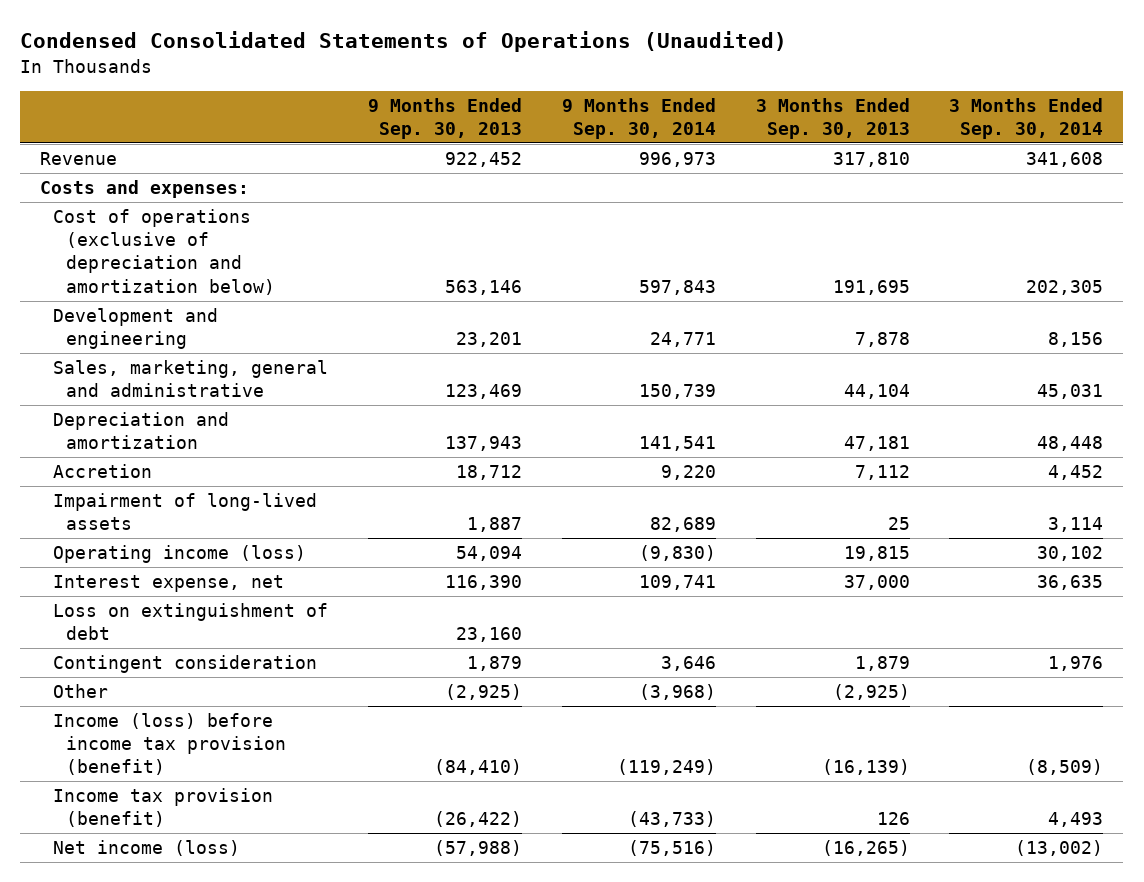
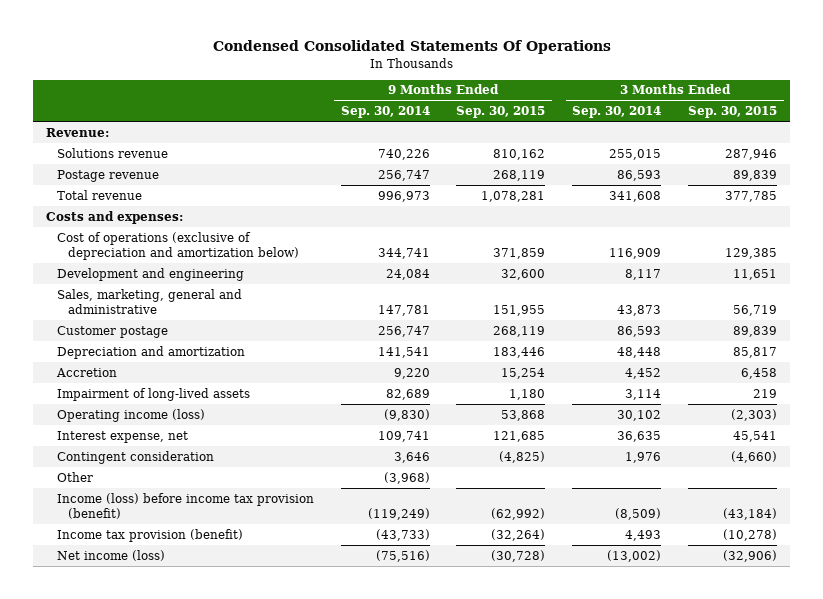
[20,31,788,53] Condensed Consolidated Statements of Operations (Unaudited) -> [212,40,611,55] Condensed Consolidated Statements Of Operations
[367,97,522,139] 9 Months Ended Sep. 30, 2013 -> none
[755,97,910,139] 3 Months Ended Sep. 30, 2013 -> none
none -> [456,106,546,119] Sep. 30, 2015
none -> [688,106,778,119] Sep. 30, 2015
none -> [46,127,110,137] Revenue:
[40,151,118,165] Revenue -> [56,147,168,158] Solutions revenue
[638,151,716,167] 996,973 -> [377,148,430,160] 740,226
[1026,151,1104,167] 341,608 -> [609,148,662,160] 255,015
none -> [56,169,159,182] Postage revenue
none -> [56,189,142,200] Total revenue
[638,279,716,295] 597,843 -> [377,248,430,260] 344,741
[1026,279,1104,295] 202,305 -> [609,248,662,260] 116,909
[649,332,716,348] 24,771 -> [385,268,430,280] 24,084
[1048,332,1104,348] 8,156 -> [625,268,662,280] 8,117
[638,384,716,400] 150,739 -> [377,305,430,317] 147,781
[1037,384,1104,400] 45,031 -> [617,305,662,317] 43,873
none -> [56,325,168,338] Customer postage
[53,602,329,641] Loss on extinguishment of debt -> none

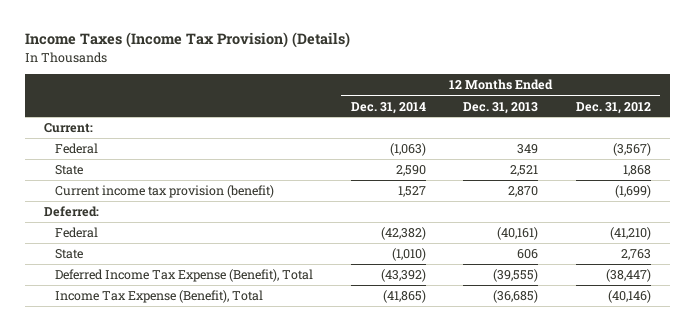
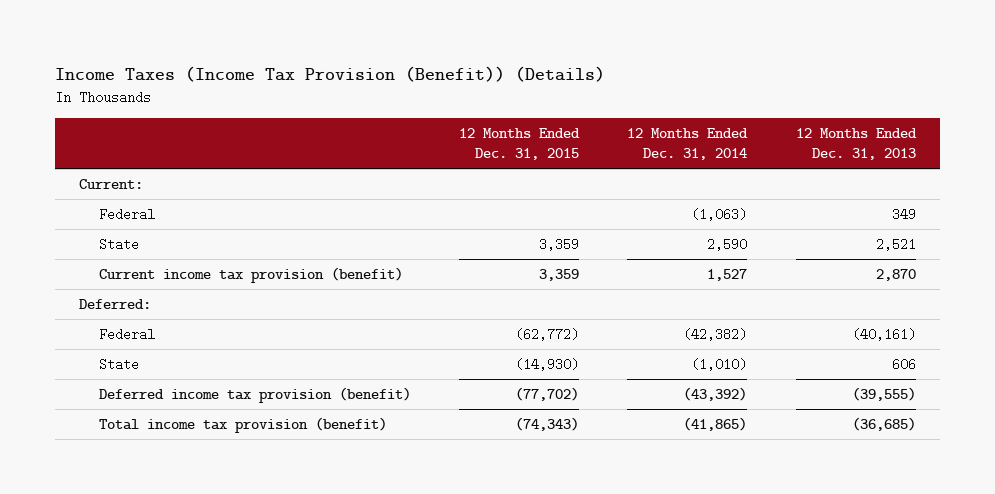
[24,32,350,49] Income Taxes (Income Tax Provision) (Details) -> [54,65,605,82] Income Taxes (Income Tax Provision (Benefit)) (Details)
[576,101,652,114] Dec. 31, 2012 -> none
none -> [458,128,580,161] 12 Months Ended Dec. 31, 2015
[54,269,313,283] Deferred Income Tax Expense (Benefit), Total -> [98,387,411,404] Deferred income tax provision (benefit)
[54,290,263,304] Income Tax Expense (Benefit), Total -> [98,417,387,434] Total income tax provision (benefit)

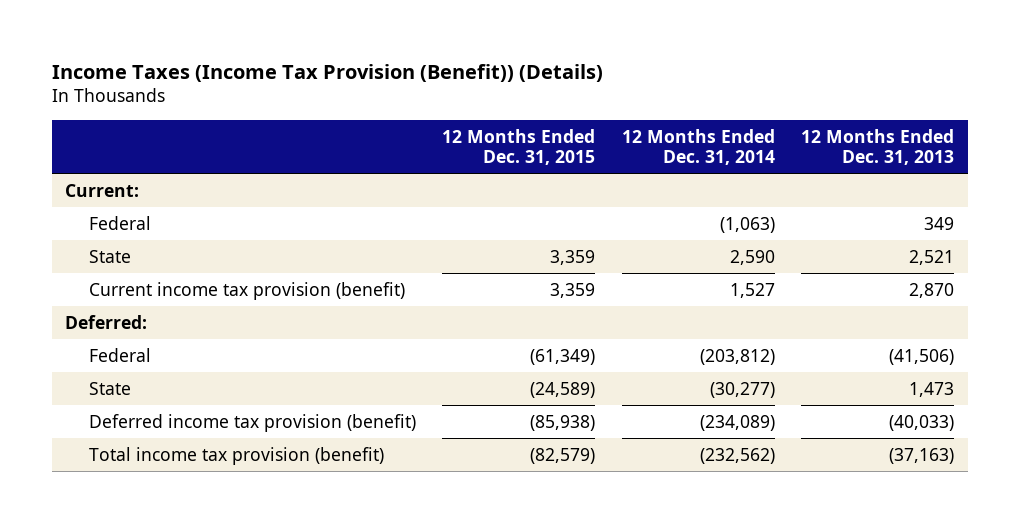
[514,328,579,342] (62,772) -> [530,348,596,365] (61,349)
[683,328,748,342] (42,382) -> [699,348,775,365] (203,812)
[851,328,916,342] (40,161) -> [889,348,955,365] (41,506)
[514,358,579,372] (14,930) -> [530,381,596,398] (24,589)
[691,358,748,372] (1,010) -> [709,381,775,398] (30,277)
[891,358,916,372] 606 -> [909,381,955,397] 1,473
[514,387,579,402] (77,702) -> [530,414,596,431] (85,938)
[683,387,748,402] (43,392) -> [699,414,775,431] (234,089)
[851,387,916,402] (39,555) -> [889,414,955,431] (40,033)
[514,417,579,432] (74,343) -> [530,447,596,464] (82,579)
[683,417,748,432] (41,865) -> [699,447,775,464] (232,562)
[851,417,916,432] (36,685) -> [889,447,955,464] (37,163)

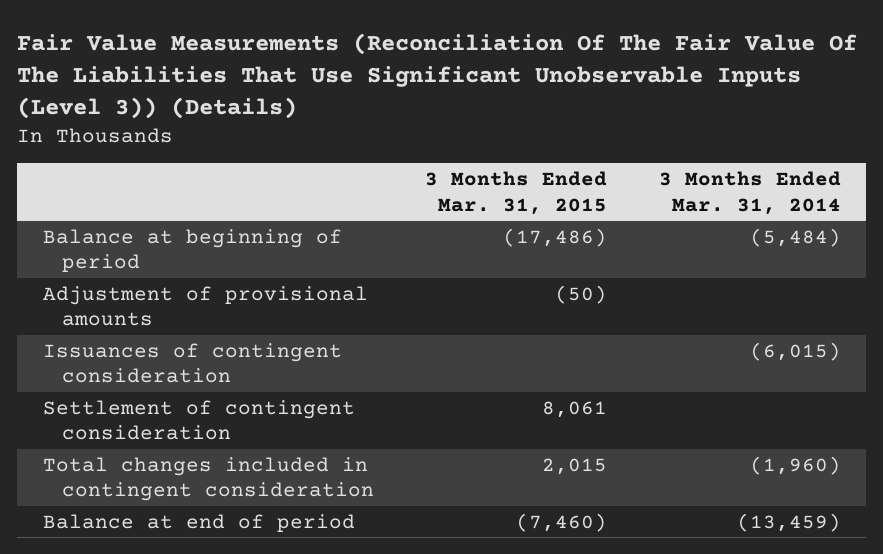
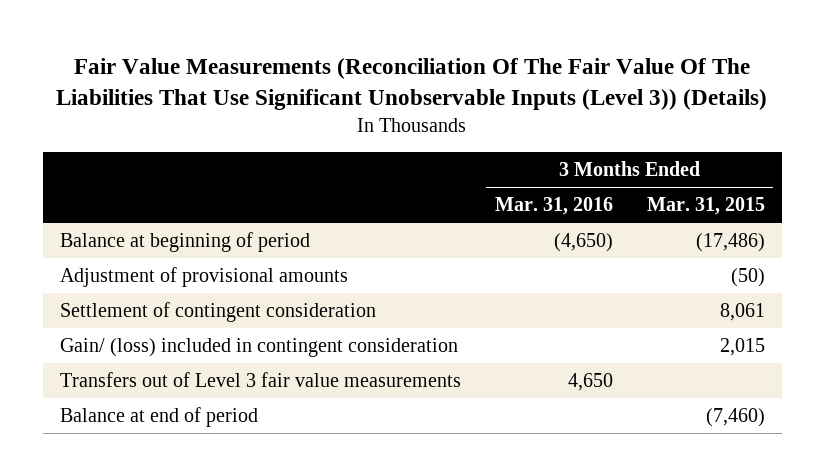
[658,170,841,215] 3 Months Ended Mar. 31, 2014 -> none
none -> [494,197,613,216] Mar. 31, 2016
[42,342,342,384] Issuances of contingent consideration -> none
[42,456,375,502] Total changes included in contingent consideration -> [59,338,458,358] Gain/ (loss) included in contingent consideration
none -> [59,372,461,388] Transfers out of Level 3 fair value measurements

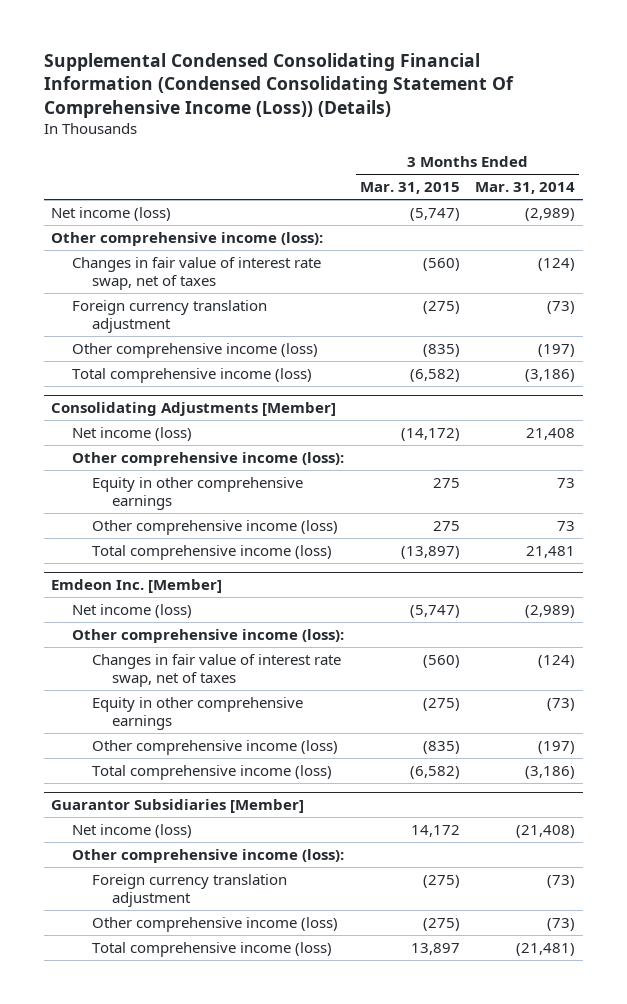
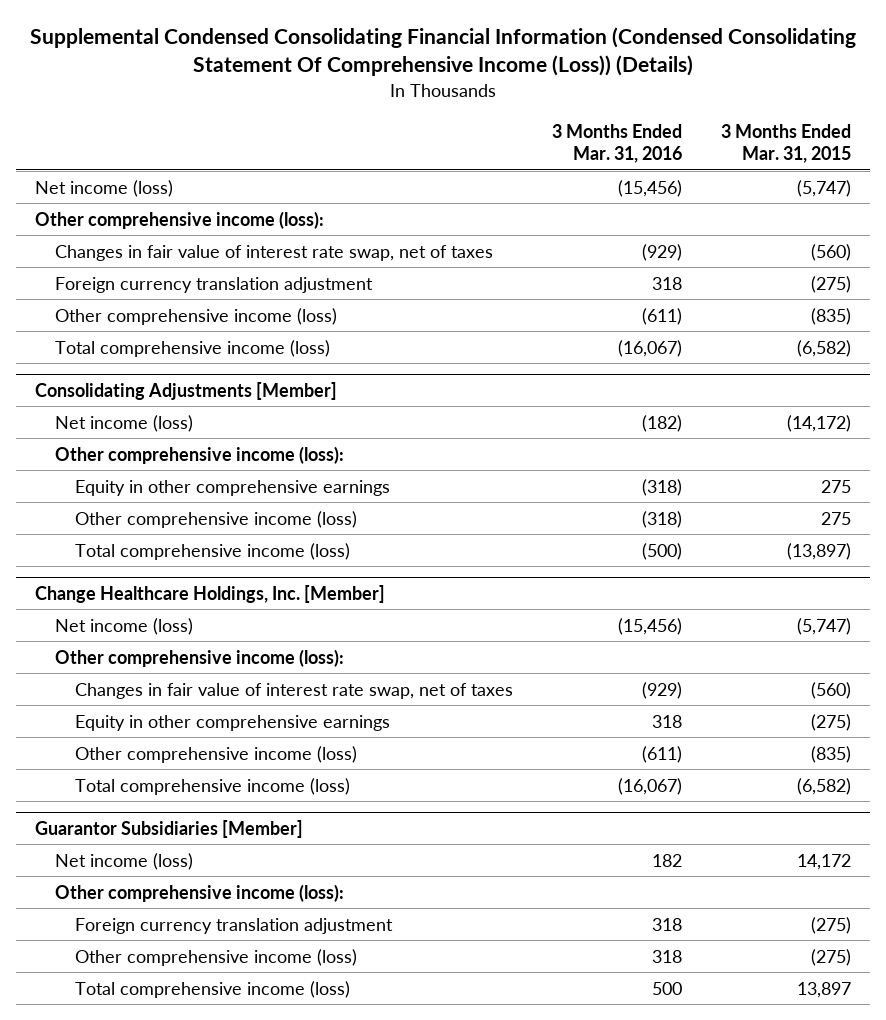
[475,181,576,194] Mar. 31, 2014 -> none
none -> [551,123,682,164] 3 Months Ended Mar. 31, 2016
[51,579,223,594] Emdeon Inc. [Member] -> [35,584,386,603] Change Healthcare Holdings, Inc. [Member]

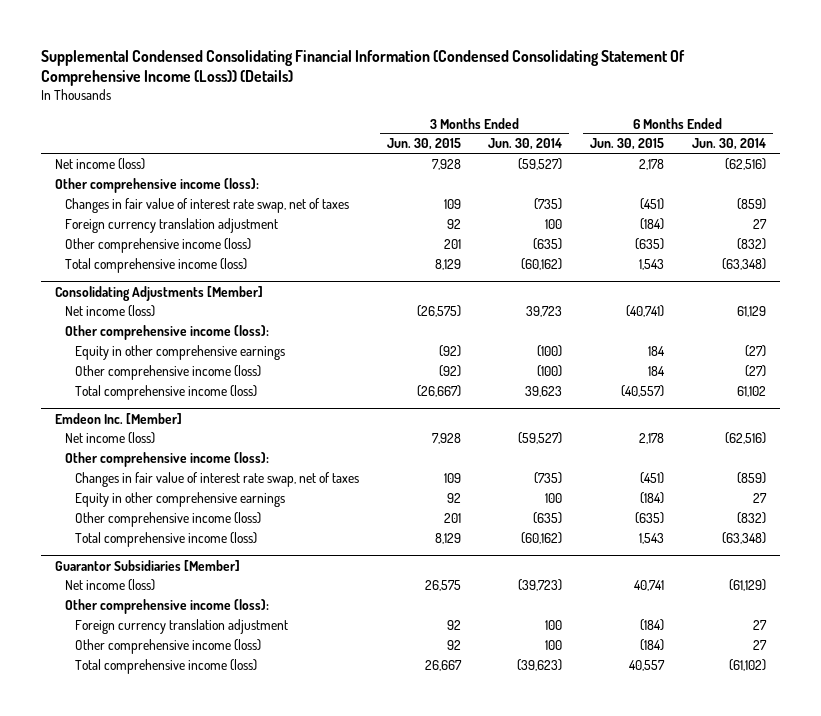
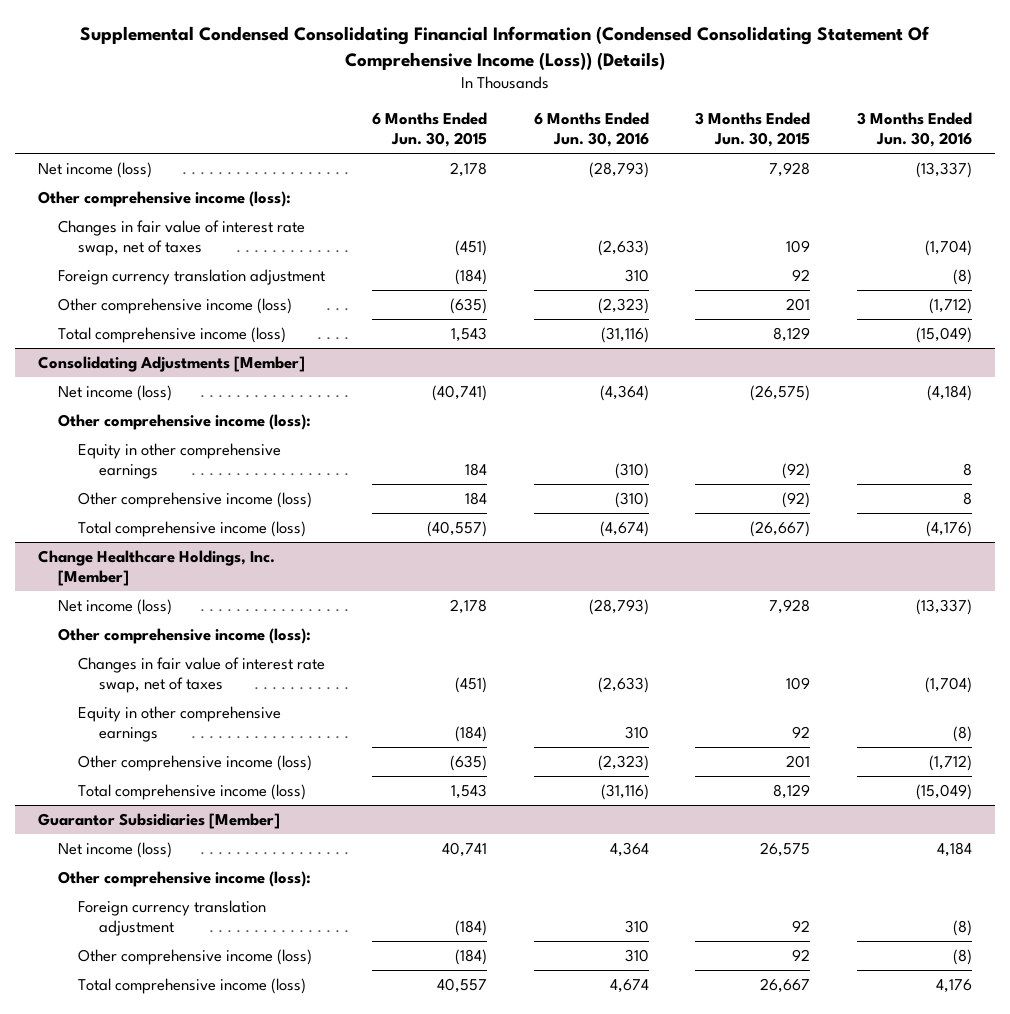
[488,138,563,151] Jun. 30, 2014 -> none
[691,138,766,151] Jun. 30, 2014 -> none
none -> [533,112,649,148] 6 Months Ended Jun. 30, 2016
none -> [856,112,972,148] 3 Months Ended Jun. 30, 2016
[54,412,182,424] Emdeon Inc. [Member] -> [37,549,275,586] Change Healthcare Holdings, Inc. [Member]

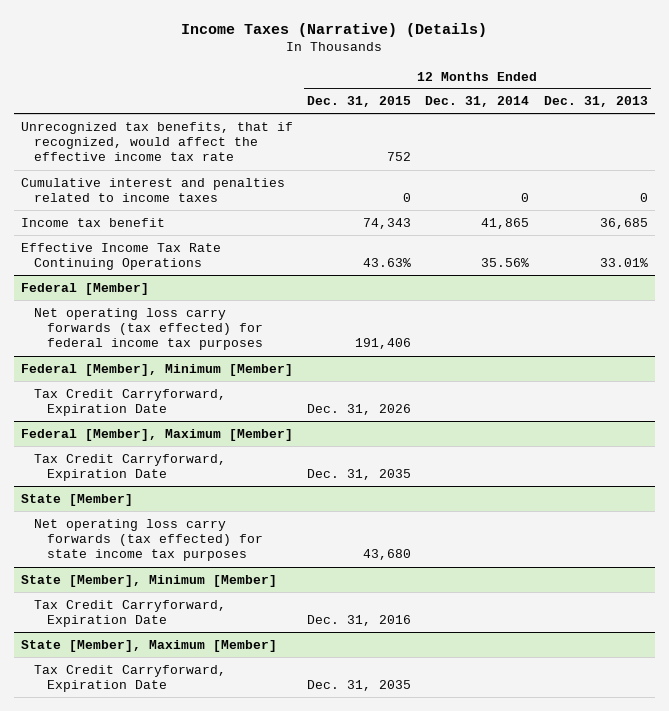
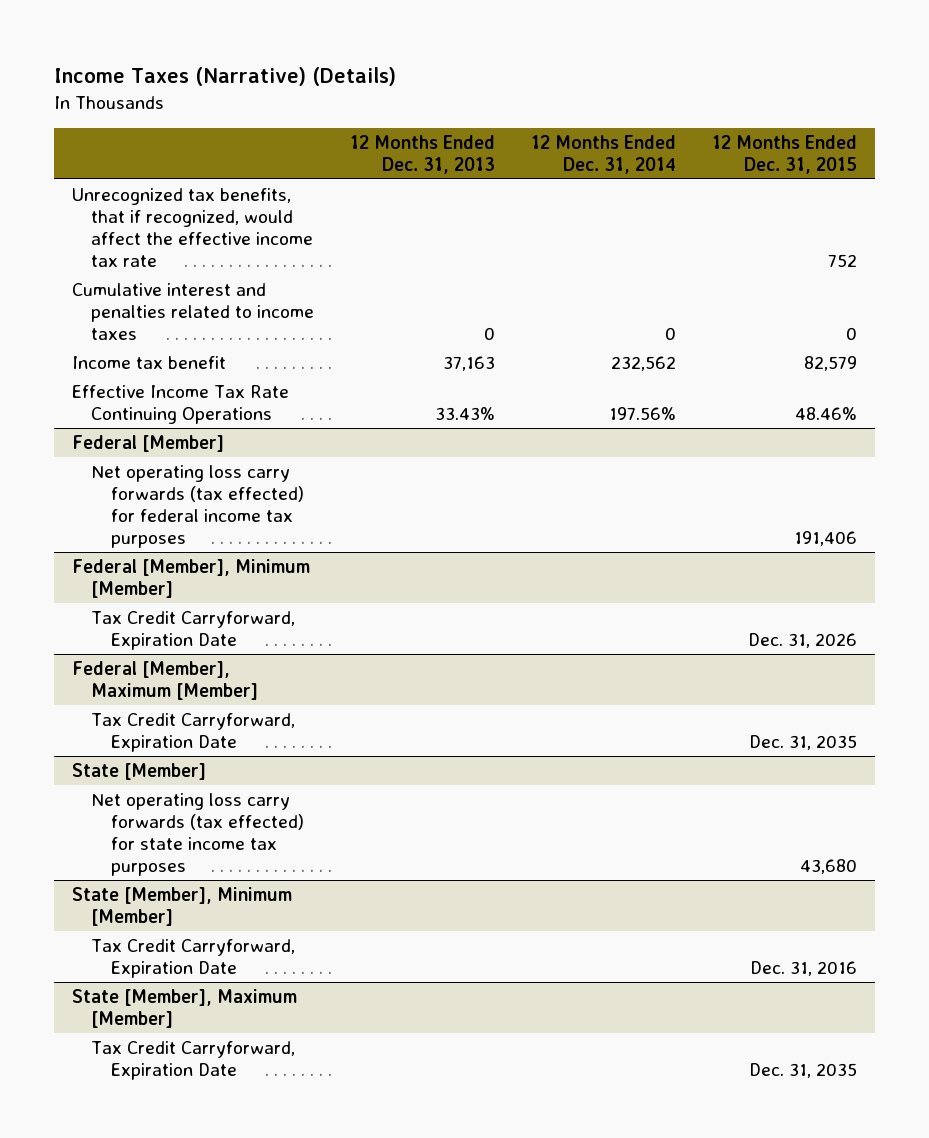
[363,217,412,229] 74,343 -> [804,355,858,371] 82,579
[481,217,530,229] 41,865 -> [611,355,677,371] 232,562
[599,217,648,229] 36,685 -> [443,355,496,371] 37,163
[363,258,412,268] 43.63% -> [795,406,858,420] 48.46%
[481,258,530,268] 35.56% -> [609,406,677,420] 197.56%
[599,258,648,268] 33.01% -> [435,406,496,420] 33.43%

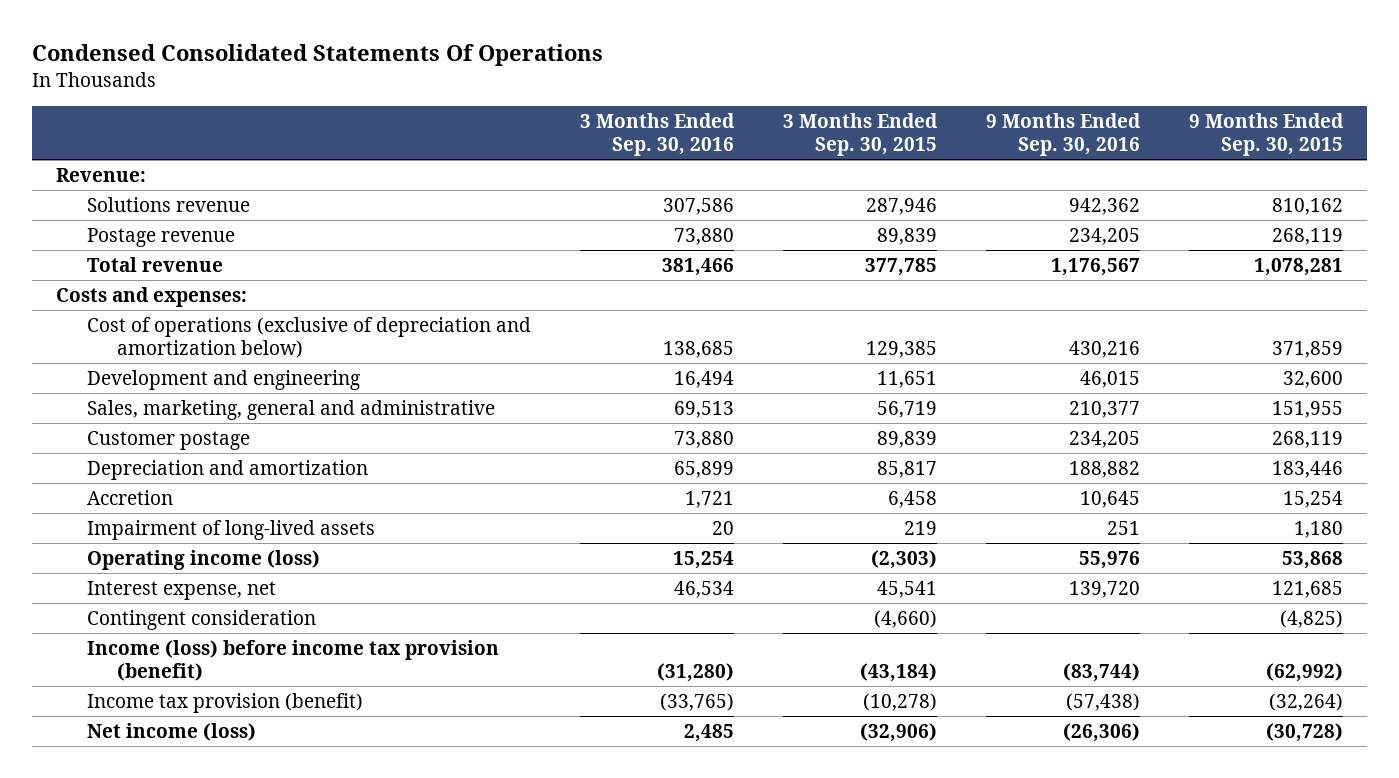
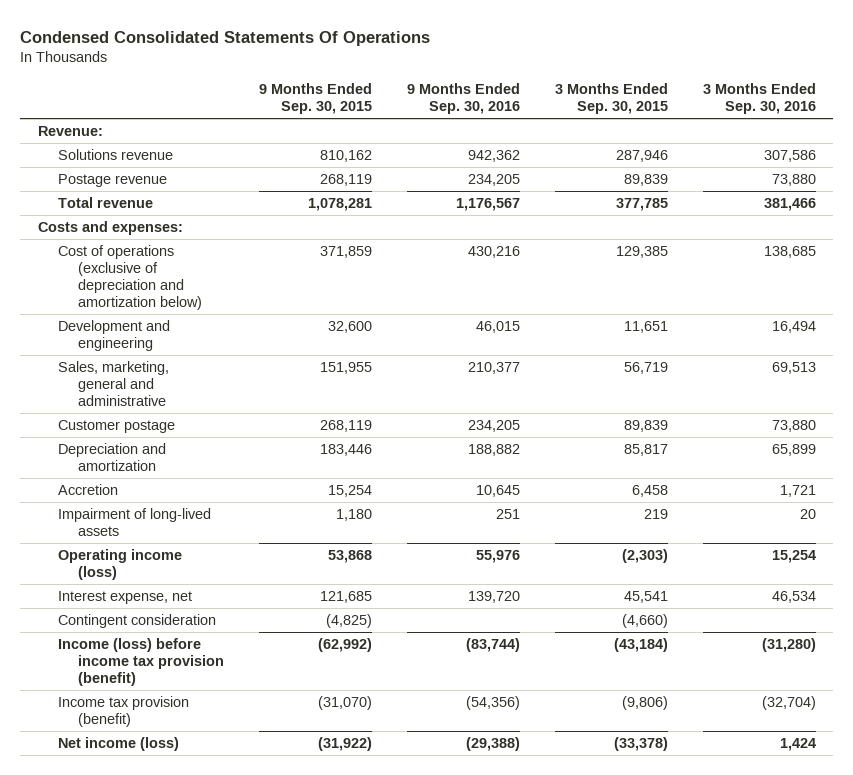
[659,692,734,711] (33,765) -> [761,696,816,711] (32,704)
[862,692,937,711] (10,278) -> [621,696,668,711] (9,806)
[1065,692,1140,711] (57,438) -> [465,696,520,711] (54,356)
[1268,692,1343,711] (32,264) -> [317,696,372,711] (31,070)
[683,723,734,742] 2,485 -> [779,738,816,752] 1,424
[859,722,937,742] (32,906) -> [613,737,668,752] (33,378)
[1062,722,1140,742] (26,306) -> [465,737,520,752] (29,388)
[1265,722,1343,742] (30,728) -> [317,737,372,752] (31,922)

